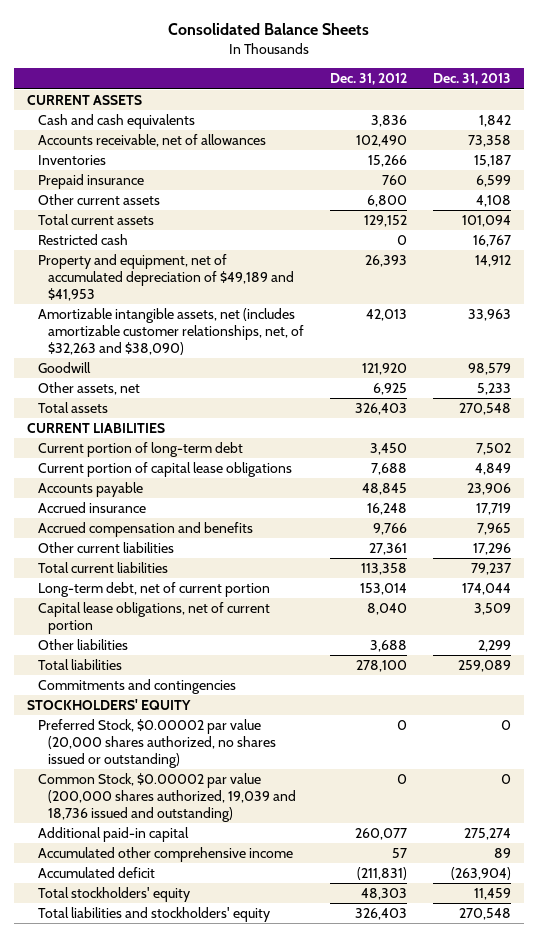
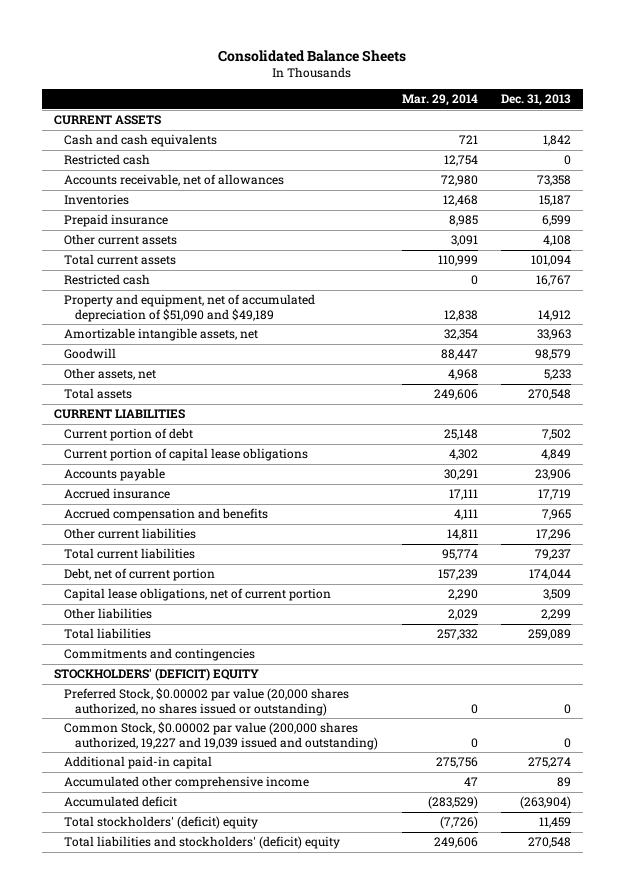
[330,73,408,86] Dec. 31, 2012 -> none
none -> [401,94,478,107] Mar. 29, 2014
none -> [64,154,151,166] Restricted cash
[37,254,295,301] Property and equipment, net of accumulated depreciation of $49,189 and $41,953 -> [64,294,316,322] Property and equipment, net of accumulated depreciation of $51,090 and $49,189
[37,308,305,355] Amortizable intangible assets, net (includes amortizable customer relationships, net, of $32,263 and $38,090) -> [64,328,259,342] Amortizable intangible assets, net
[37,442,243,458] Current portion of long-term debt -> [64,428,194,442] Current portion of debt
[37,582,270,598] Long-term debt, net of current portion -> [64,568,216,582] Debt, net of current portion
[26,699,191,711] STOCKHOLDERS' EQUITY -> [53,668,259,682] STOCKHOLDERS' (DEFICIT) EQUITY
[37,773,297,822] Common Stock, $0.00002 par value (200,000 shares authorized, 19,039 and 18,736 issued and outstanding) -> [64,722,379,750] Common Stock, $0.00002 par value (200,000 shares authorized, 19,227 and 19,039 issued and outstanding)
[37,887,190,903] Total stockholders' equity -> [64,816,259,830] Total stockholders' (deficit) equity
[37,907,270,923] Total liabilities and stockholders' equity -> [64,836,341,850] Total liabilities and stockholders' (deficit) equity

